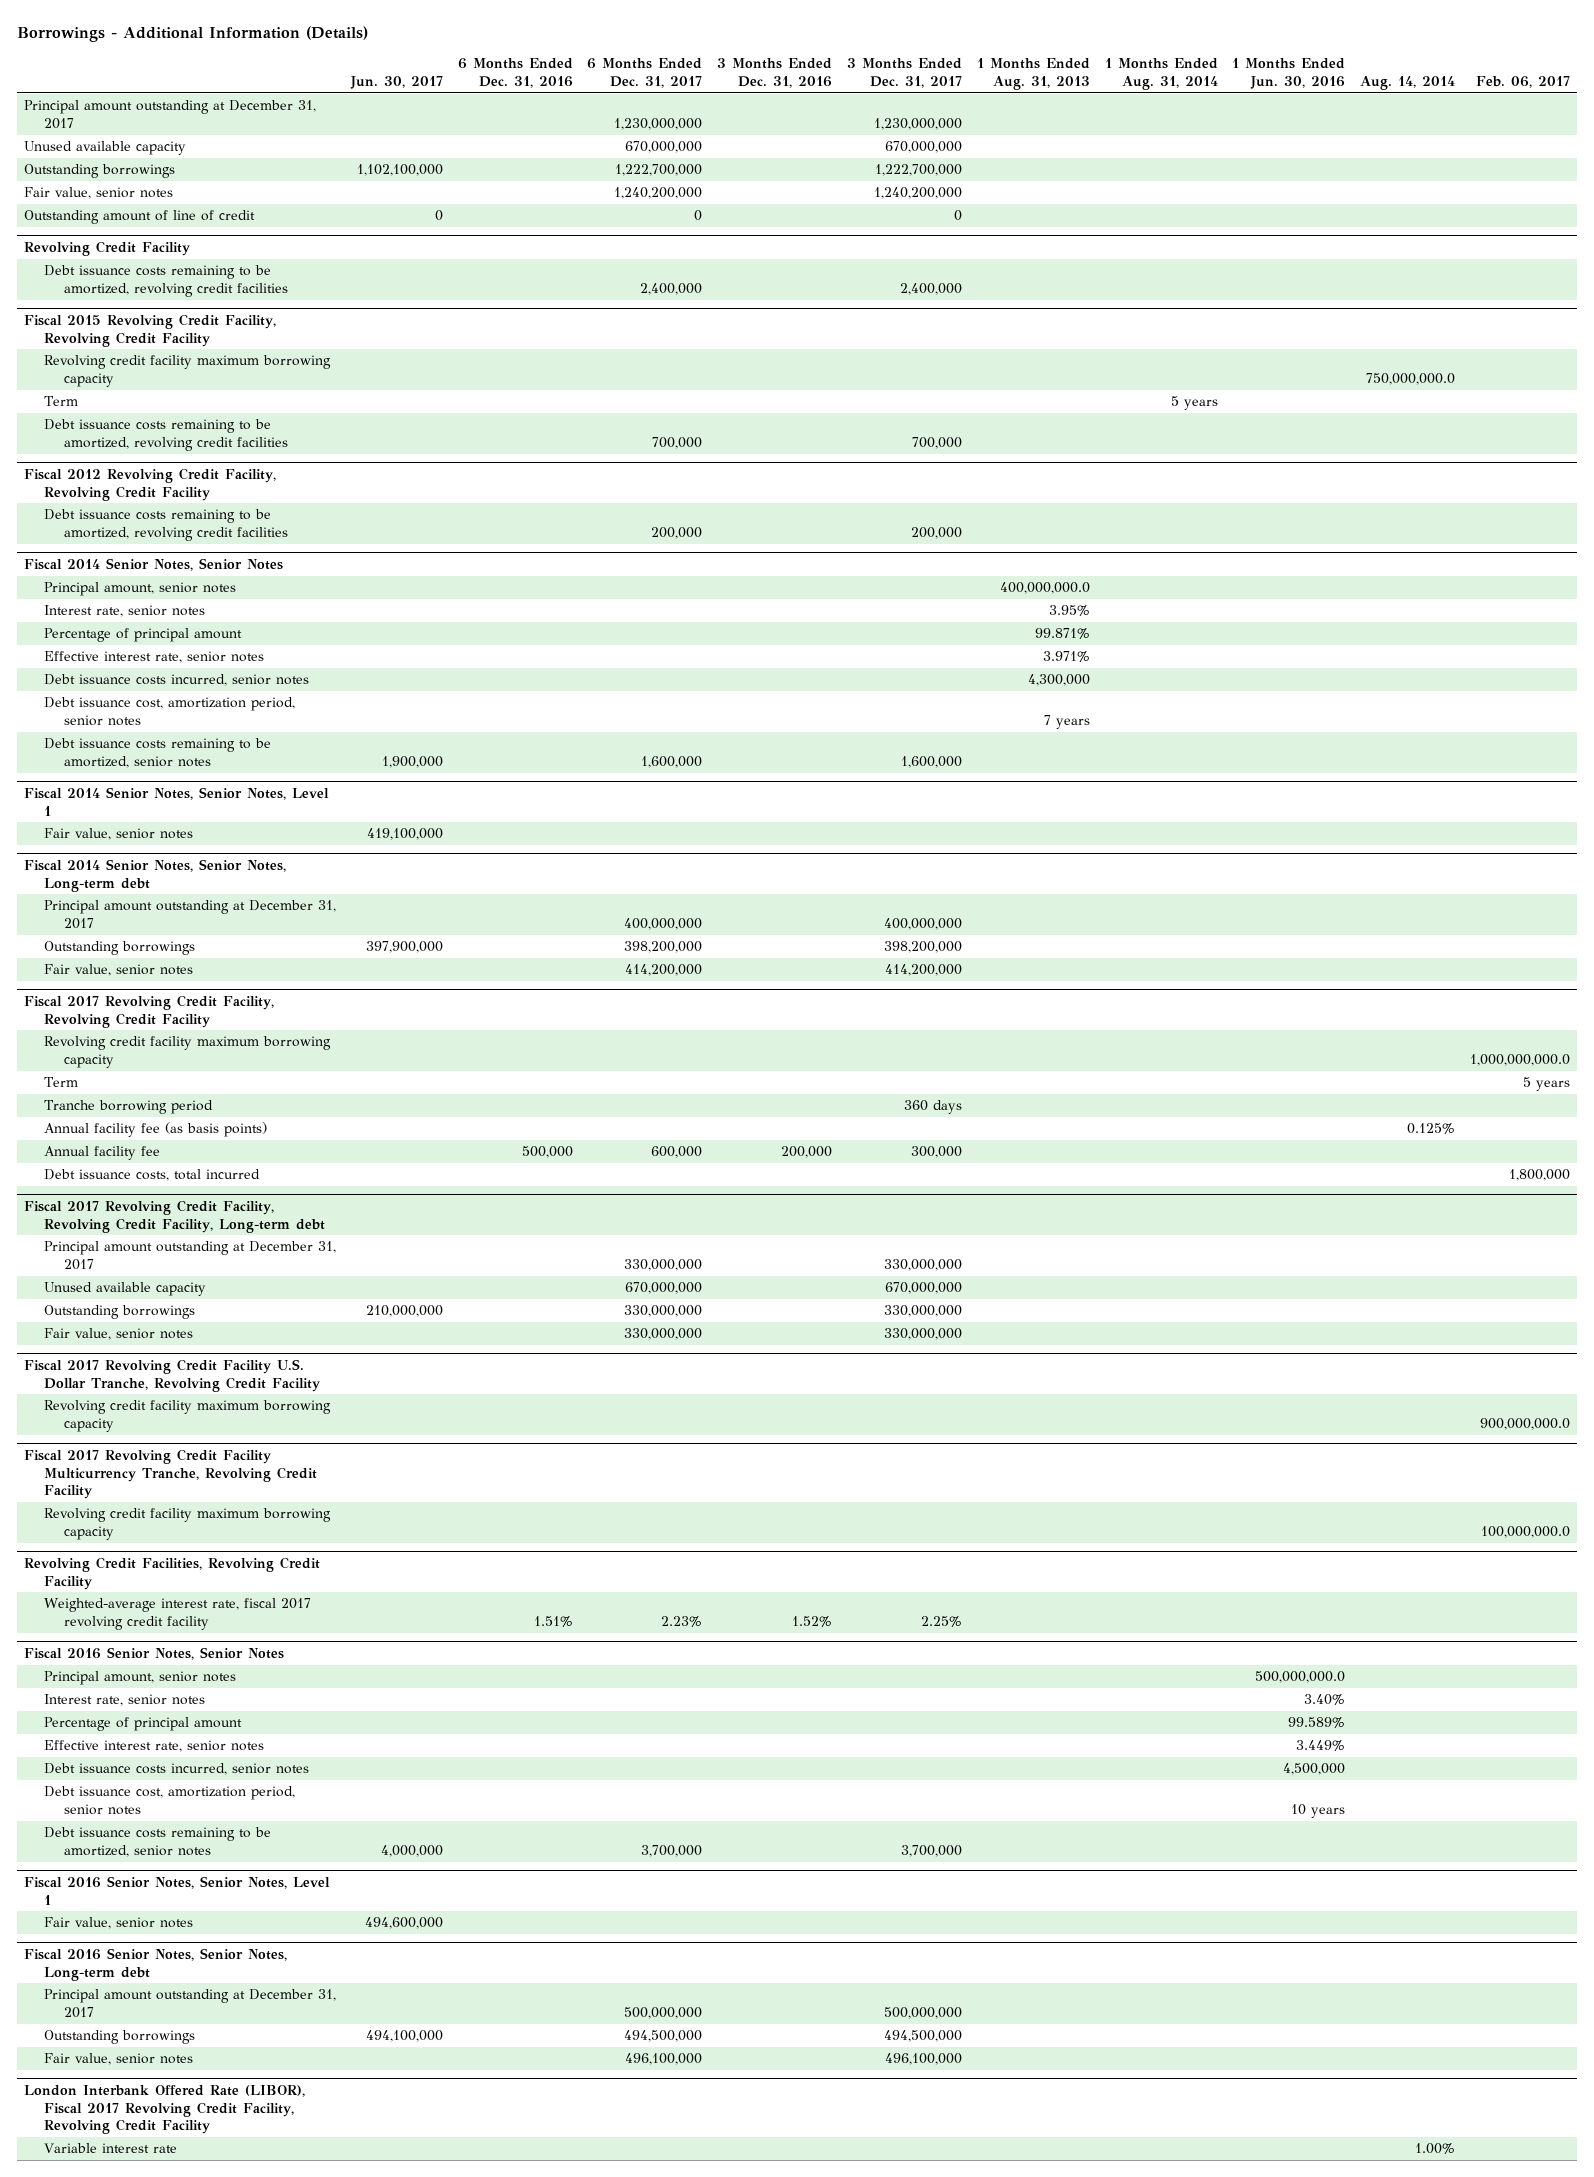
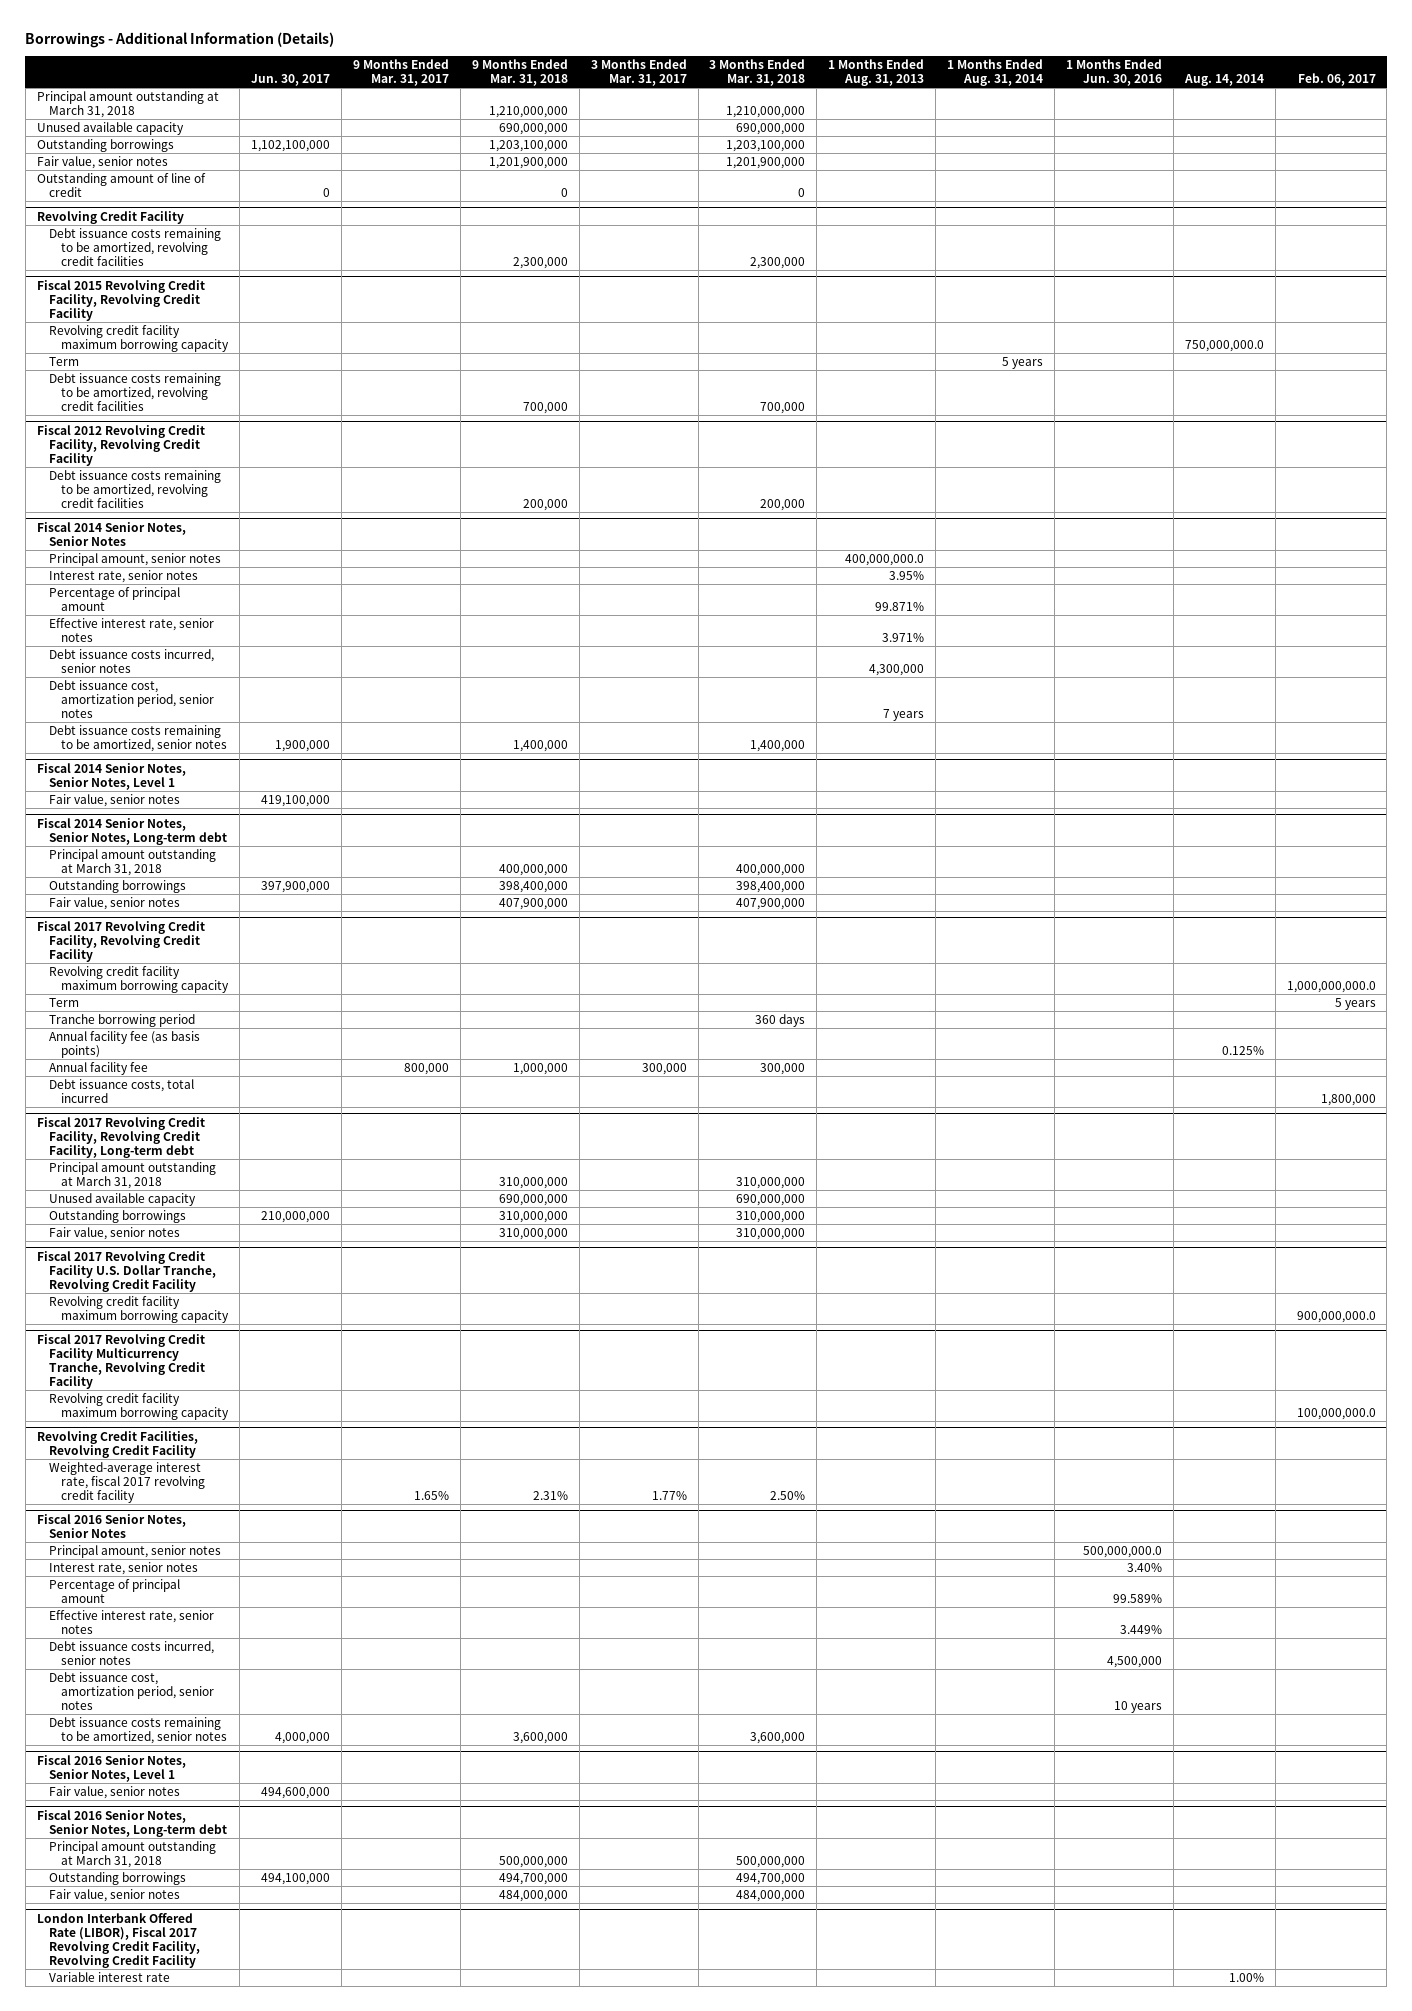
[457,58,573,88] 6 Months Ended Dec. 31, 2016 -> none
[587,58,703,88] 6 Months Ended Dec. 31, 2017 -> none
[717,58,833,88] 3 Months Ended Dec. 31, 2016 -> none
[847,58,963,88] 3 Months Ended Dec. 31, 2017 -> none
none -> [352,59,449,87] 9 Months Ended Mar. 31, 2017
none -> [471,59,568,87] 9 Months Ended Mar. 31, 2018
none -> [590,59,687,87] 3 Months Ended Mar. 31, 2017
none -> [709,59,806,87] 3 Months Ended Mar. 31, 2018
[24,100,317,129] Principal amount outstanding at December 31, 2017 -> [36,91,219,118] Principal amount outstanding at March 31, 2018
[44,900,337,929] Principal amount outstanding at December 31, 2017 -> [49,849,217,876] Principal amount outstanding at March 31, 2018
[44,1241,337,1270] Principal amount outstanding at December 31, 2017 -> [49,1162,217,1189] Principal amount outstanding at March 31, 2018
[44,1989,337,2018] Principal amount outstanding at December 31, 2017 -> [49,1841,217,1868] Principal amount outstanding at March 31, 2018

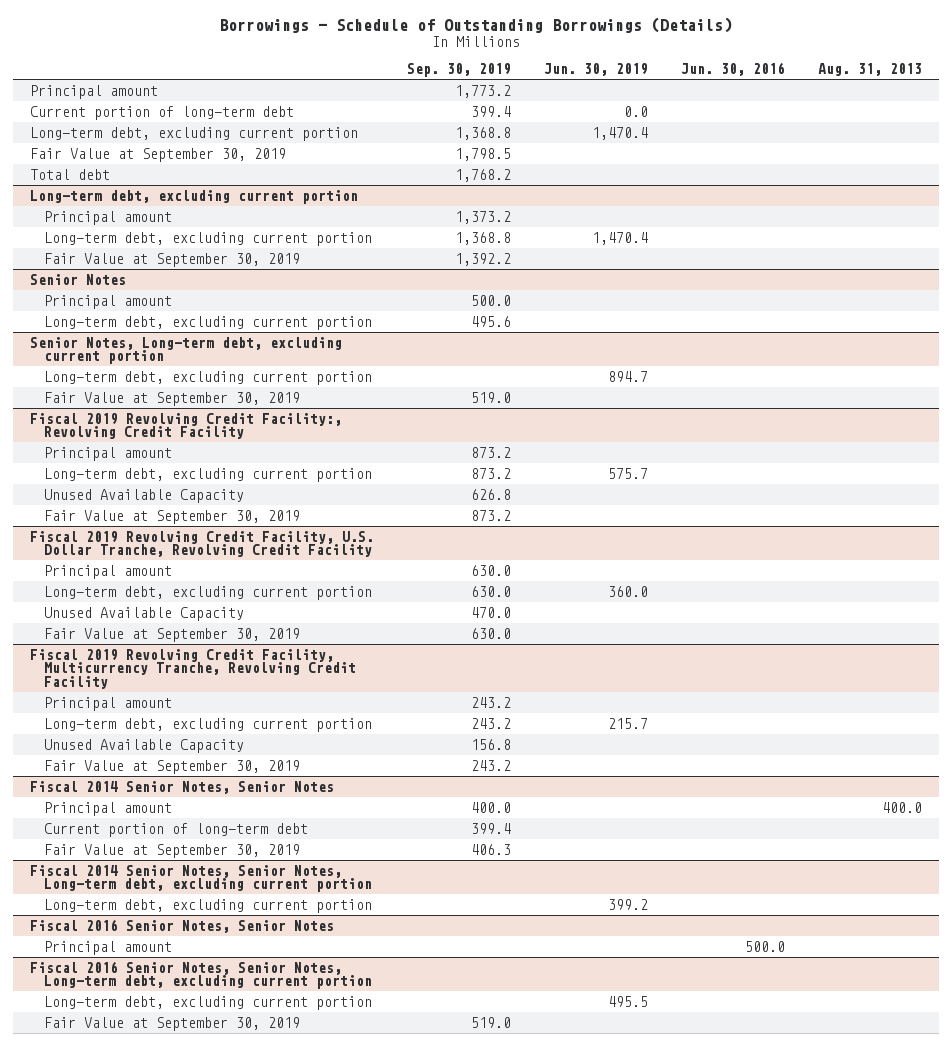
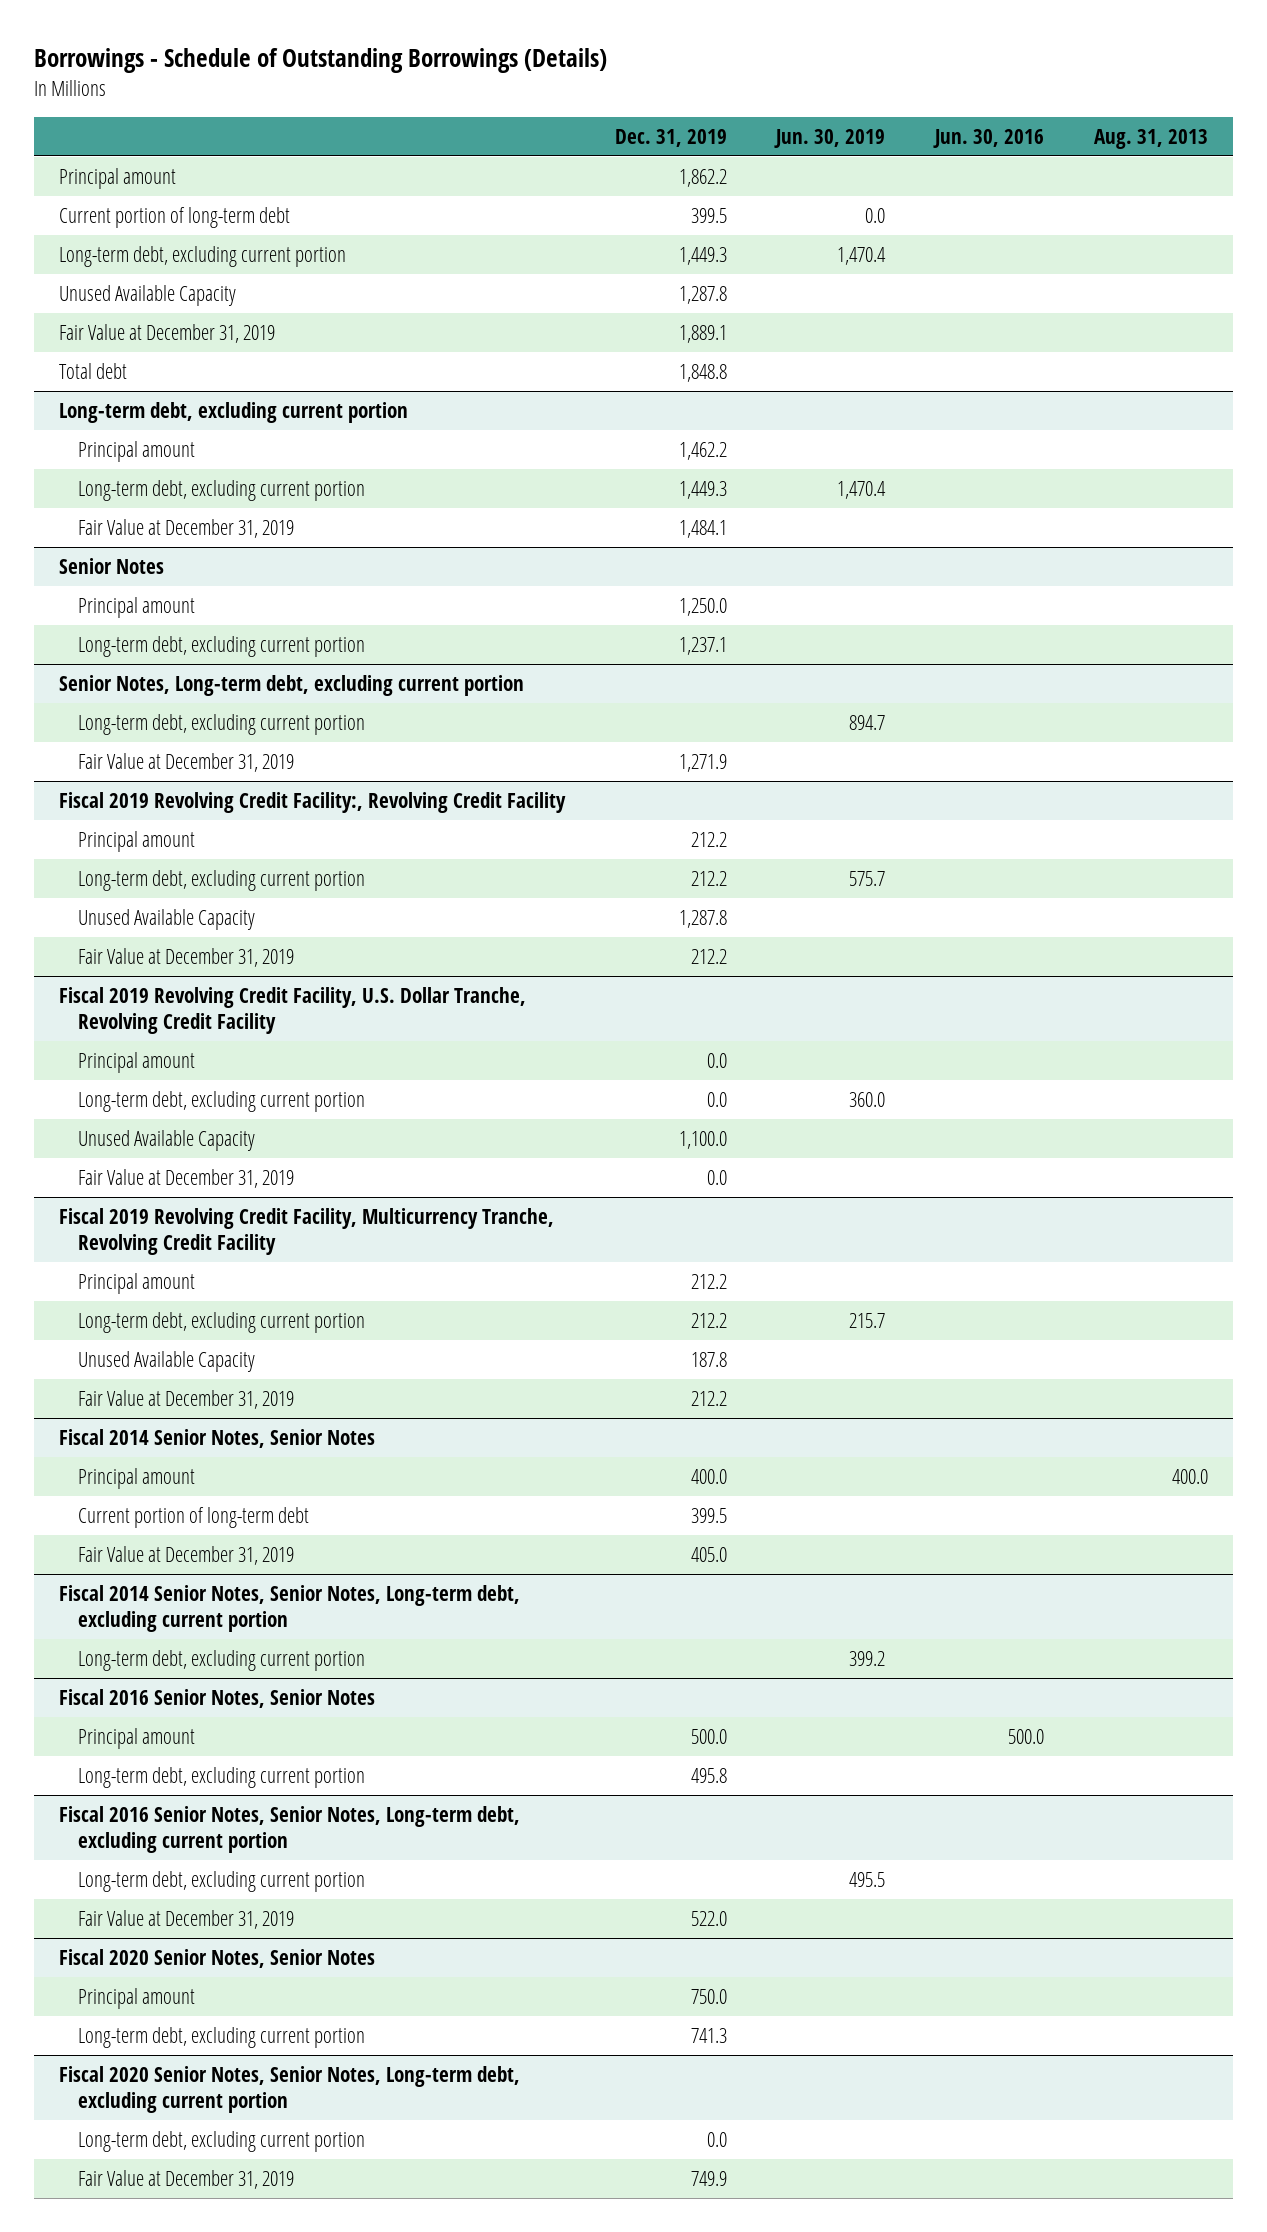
[406,63,511,78] Sep. 30, 2019 -> none
none -> [614,128,727,147] Dec. 31, 2019
none -> [59,285,237,307] Unused Available Capacity
[29,147,286,162] Fair Value at September 30, 2019 -> [59,324,276,344] Fair Value at December 31, 2019
[44,252,301,267] Fair Value at September 30, 2019 -> [77,519,294,539] Fair Value at December 31, 2019
[44,391,301,406] Fair Value at September 30, 2019 -> [77,753,294,773] Fair Value at December 31, 2019
[44,509,301,524] Fair Value at September 30, 2019 -> [77,948,294,968] Fair Value at December 31, 2019
[44,627,301,642] Fair Value at September 30, 2019 -> [77,1169,294,1189] Fair Value at December 31, 2019
[44,759,301,774] Fair Value at September 30, 2019 -> [77,1390,294,1410] Fair Value at December 31, 2019
[44,843,301,858] Fair Value at September 30, 2019 -> [77,1546,294,1566] Fair Value at December 31, 2019
none -> [77,1767,365,1789] Long-term debt, excluding current portion
[44,1016,301,1031] Fair Value at September 30, 2019 -> [77,1910,294,1930] Fair Value at December 31, 2019
none -> [59,1949,376,1969] Fiscal 2020 Senior Notes, Senior Notes
none -> [77,1988,195,2010] Principal amount
none -> [77,2027,365,2049] Long-term debt, excluding current portion
none -> [59,2066,521,2114] Fiscal 2020 Senior Notes, Senior Notes, Long-term debt, excluding current portion
none -> [77,2131,365,2153] Long-term debt, excluding current portion
none -> [77,2170,294,2190] Fair Value at December 31, 2019

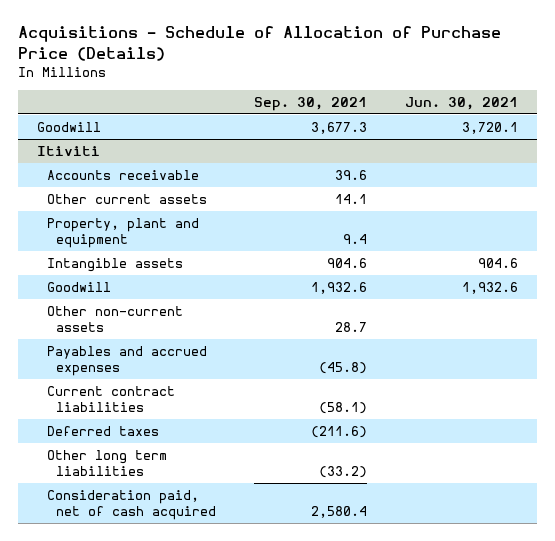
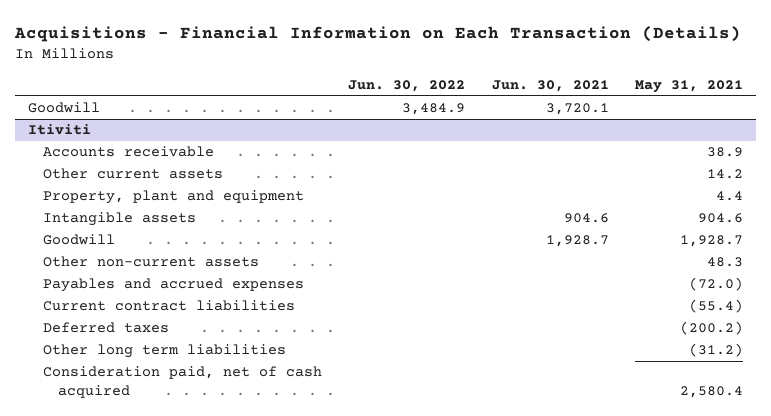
[18,26,502,61] Acquisitions - Schedule of Allocation of Purchase Price (Details) -> [13,25,741,42] Acquisitions - Financial Information on Each Transaction (Details)
[253,96,367,111] Sep. 30, 2021 -> none
none -> [348,79,466,92] Jun. 30, 2022
none -> [635,79,744,93] May 31, 2021
[461,281,518,294] 1,932.6 -> [545,235,609,248] 1,928.7

